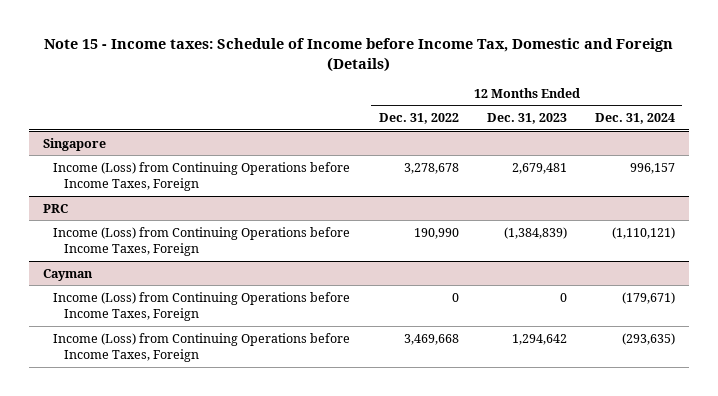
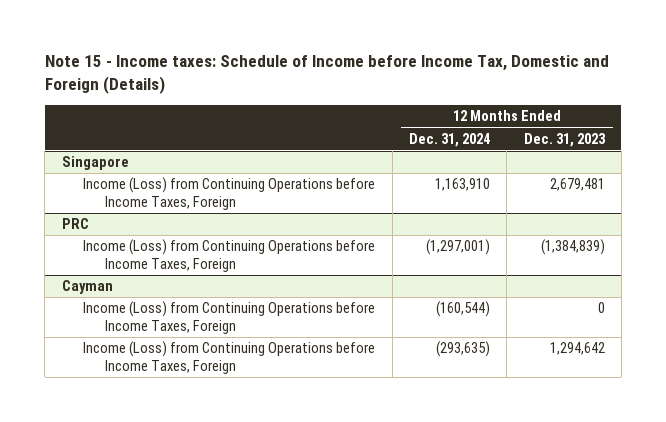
[378,113,459,125] Dec. 31, 2022 -> none
[630,162,676,174] 996,157 -> [435,178,491,192] 1,163,910
[612,226,676,239] (1,110,121) -> [426,239,491,256] (1,297,001)
[622,291,676,304] (179,671) -> [436,301,491,318] (160,544)

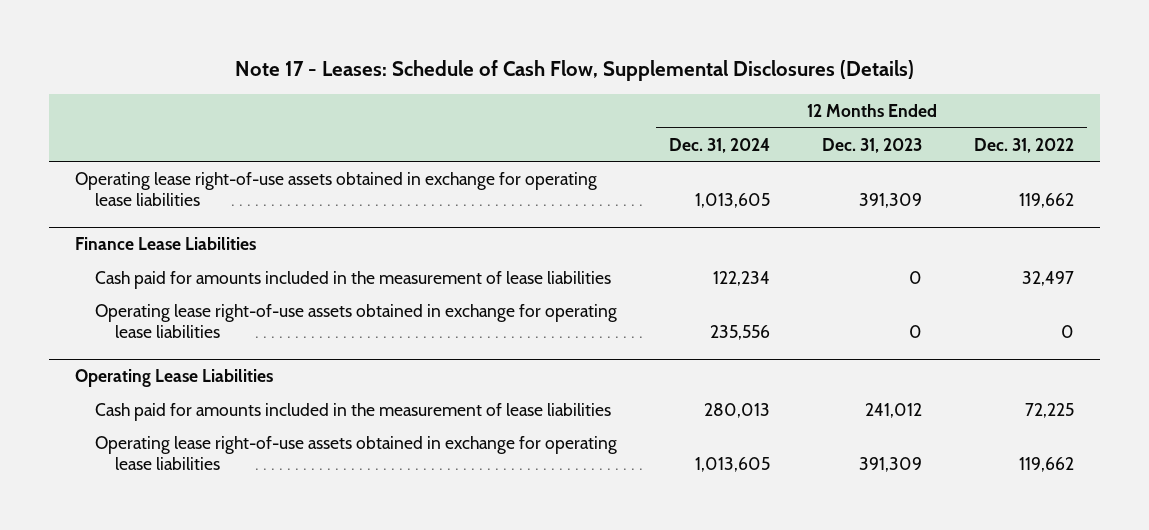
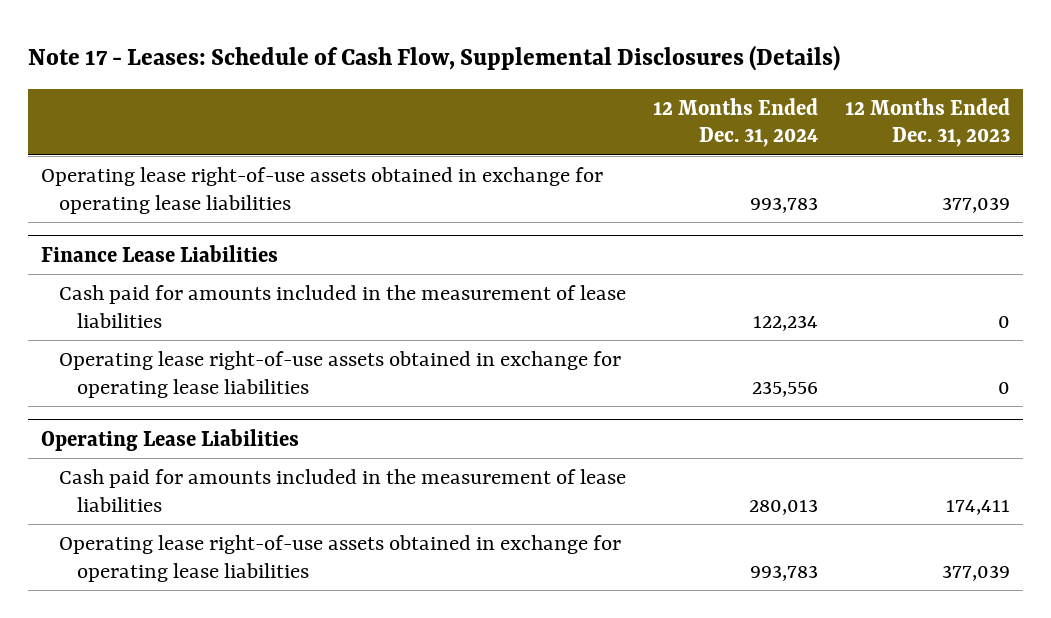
[974,137,1075,153] Dec. 31, 2022 -> none
[694,192,770,208] 1,013,605 -> [750,196,819,213] 993,783
[859,192,923,208] 391,309 -> [941,196,1010,213] 377,039
[865,402,923,418] 241,012 -> [945,499,1010,515] 174,411
[694,456,770,472] 1,013,605 -> [750,564,819,581] 993,783
[859,456,923,472] 391,309 -> [941,564,1010,581] 377,039

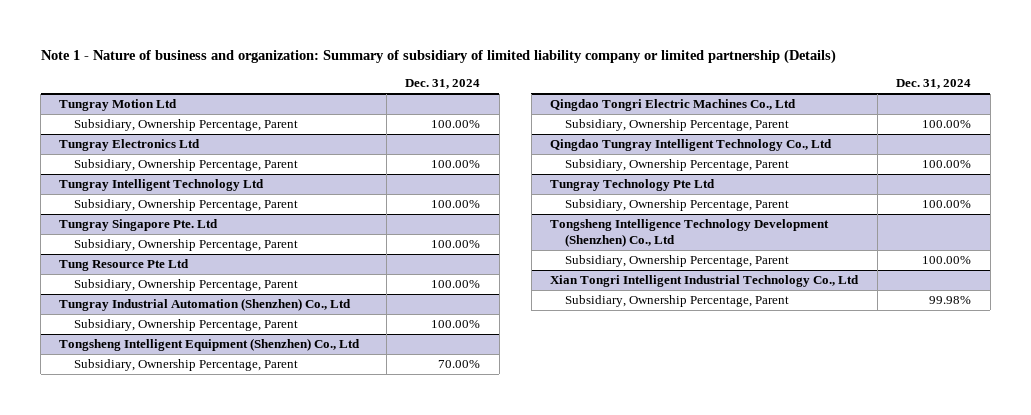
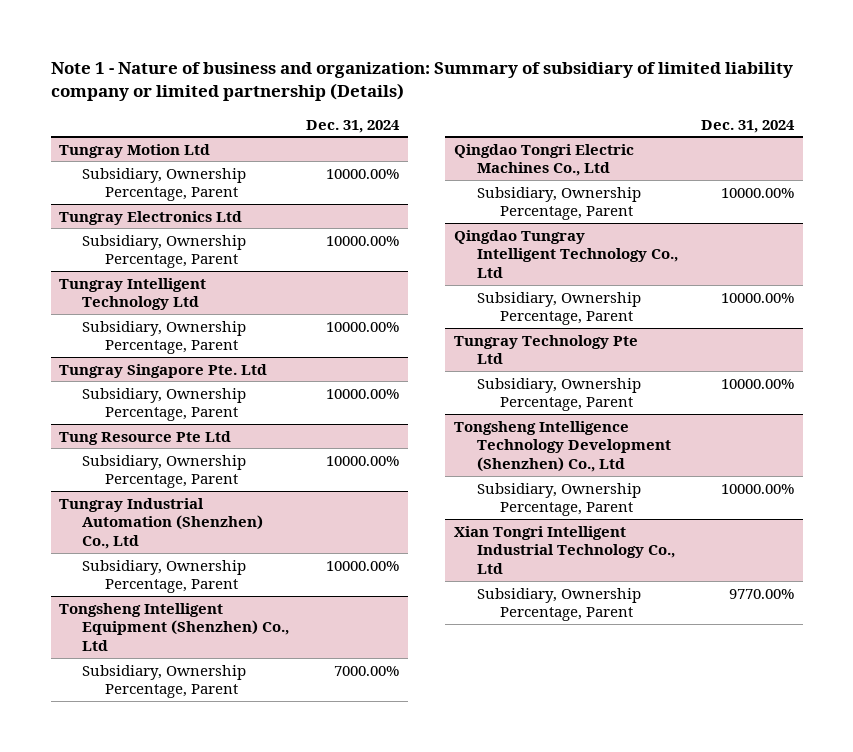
[431,120,481,129] 100.00% -> [326,168,400,179] 10000.00%
[431,160,481,169] 100.00% -> [326,235,400,246] 10000.00%
[431,200,481,209] 100.00% -> [326,321,400,332] 10000.00%
[431,240,481,249] 100.00% -> [326,388,400,399] 10000.00%
[431,280,481,289] 100.00% -> [326,455,400,466] 10000.00%
[431,320,481,329] 100.00% -> [326,560,400,571] 10000.00%
[438,360,481,369] 70.00% -> [334,665,400,676] 7000.00%
[922,120,972,129] 100.00% -> [721,187,795,198] 10000.00%
[922,160,972,169] 100.00% -> [721,292,795,303] 10000.00%
[922,200,972,209] 100.00% -> [721,378,795,389] 10000.00%
[922,256,972,265] 100.00% -> [721,483,795,494] 10000.00%
[929,296,972,305] 99.98% -> [729,588,795,599] 9770.00%

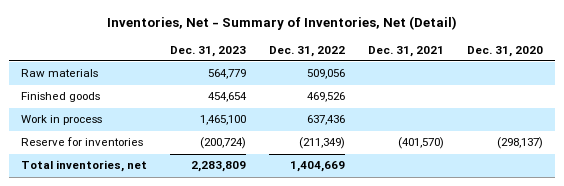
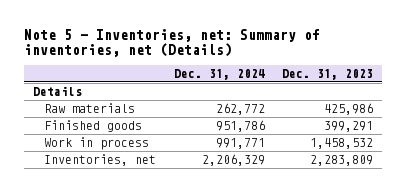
[107,16,458,31] Inventories, Net - Summary of Inventories, Net (Detail) -> [24,28,321,58] Note 5 - Inventories, net: Summary of inventories, net (Details)
[269,45,346,57] Dec. 31, 2022 -> none
[368,45,445,57] Dec. 31, 2021 -> none
[467,45,544,57] Dec. 31, 2020 -> none
none -> [173,69,265,81] Dec. 31, 2024
[20,137,143,147] Reserve for inventories -> none
none -> [33,85,83,96] Details
[208,69,247,80] 564,779 -> [324,102,374,115] 425,986
[208,92,248,103] 454,654 -> [324,120,374,132] 399,291
[200,115,247,126] 1,465,100 -> [310,137,374,149] 1,458,532
[20,160,147,173] Total inventories, net -> [43,153,156,166] Inventories, net

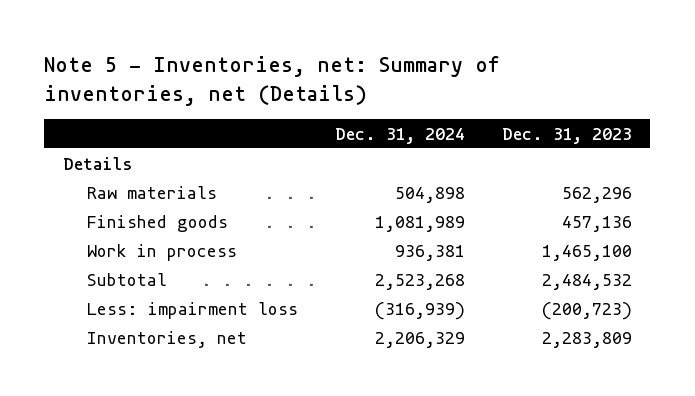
[215,102,265,115] 262,772 -> [394,186,465,203] 504,898
[324,102,374,115] 425,986 -> [561,186,632,203] 562,296
[215,119,265,132] 951,786 -> [374,215,465,232] 1,081,989
[324,120,374,132] 399,291 -> [561,215,632,232] 457,136
[215,137,265,149] 991,771 -> [394,244,465,261] 936,381
[310,137,374,149] 1,458,532 -> [541,244,632,261] 1,465,100
none -> [87,272,168,286] Subtotal
none -> [87,301,299,319] Less: impairment loss

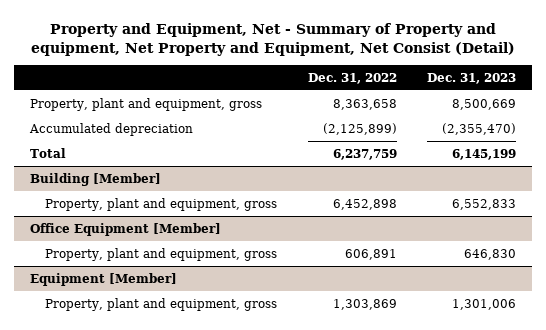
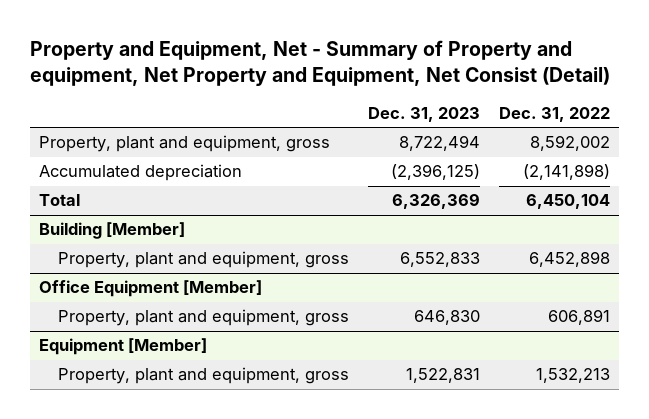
[332,98,397,110] 8,363,658 -> [529,135,610,152] 8,592,002
[452,98,517,110] 8,500,669 -> [398,135,480,152] 8,722,494
[322,122,397,135] (2,125,899) -> [522,164,610,181] (2,141,898)
[442,122,517,135] (2,355,470) -> [390,164,480,181] (2,396,125)
[332,148,397,160] 6,237,759 -> [525,194,610,210] 6,450,104
[452,148,517,160] 6,145,199 -> [391,193,480,210] 6,326,369
[332,298,397,310] 1,303,869 -> [535,368,610,384] 1,532,213
[452,298,517,310] 1,301,006 -> [405,368,480,384] 1,522,831

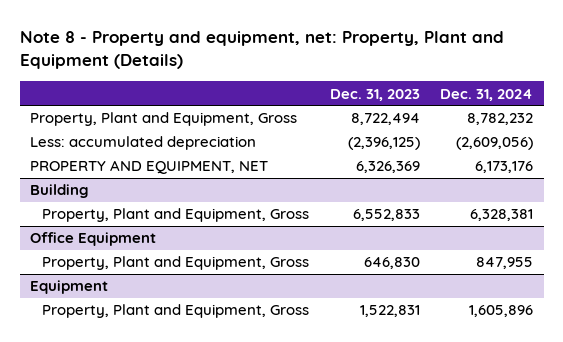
[29,39,610,86] Property and Equipment, Net - Summary of Property and equipment, Net Property and Equipment, Net Consist (Detail) -> [19,31,504,70] Note 8 - Property and equipment, net: Property, Plant and Equipment (Details)
[498,107,610,123] Dec. 31, 2022 -> none
none -> [440,88,534,101] Dec. 31, 2024
[39,135,331,153] Property, plant and equipment, gross -> [30,112,298,127] Property, Plant and Equipment, Gross
[39,164,243,182] Accumulated depreciation -> [30,136,257,151] Less: accumulated depreciation
[39,194,81,207] Total -> [30,160,269,175] PROPERTY AND EQUIPMENT, NET
[39,222,186,240] Building [Member] -> [30,184,90,199] Building
[57,251,349,269] Property, plant and equipment, gross -> [42,208,310,223] Property, Plant and Equipment, Gross
[39,280,263,298] Office Equipment [Member] -> [30,232,157,247] Office Equipment
[57,309,349,327] Property, plant and equipment, gross -> [42,256,310,271] Property, Plant and Equipment, Gross
[39,338,208,356] Equipment [Member] -> [30,280,109,295] Equipment
[57,367,349,385] Property, plant and equipment, gross -> [42,304,310,319] Property, Plant and Equipment, Gross

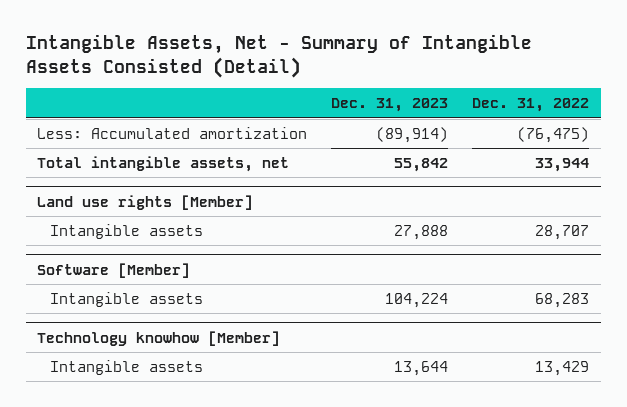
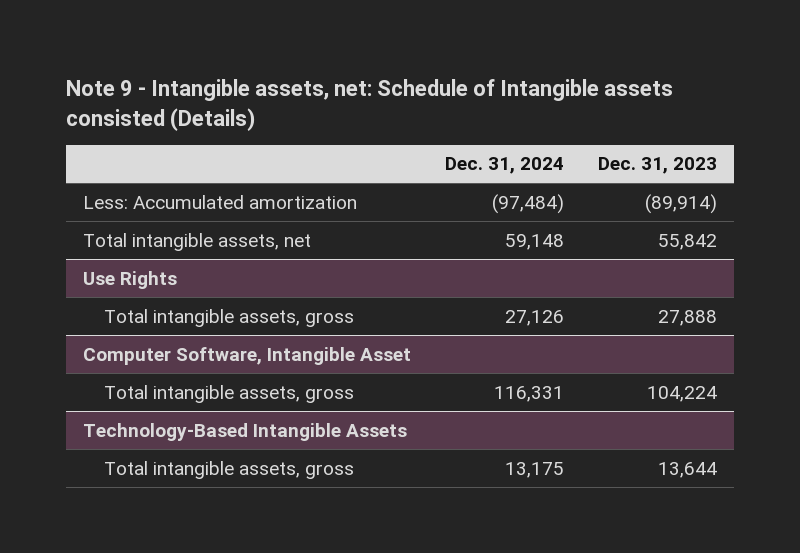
[25,34,532,78] Intangible Assets, Net - Summary of Intangible Assets Consisted (Detail) -> [65,78,673,131] Note 9 - Intangible assets, net: Schedule of Intangible assets consisted (Details)
[472,98,590,113] Dec. 31, 2022 -> none
none -> [445,157,565,175] Dec. 31, 2024
[37,194,254,210] Land use rights [Member] -> [83,270,178,289] Use Rights
[50,224,204,240] Intangible assets -> [103,308,354,327] Total intangible assets, gross
[37,262,191,278] Software [Member] -> [83,346,412,365] Computer Software, Intangible Asset
[50,292,204,308] Intangible assets -> [103,384,354,403] Total intangible assets, gross
[37,330,281,346] Technology knowhow [Member] -> [83,422,408,441] Technology-Based Intangible Assets
[50,360,204,376] Intangible assets -> [103,460,354,479] Total intangible assets, gross

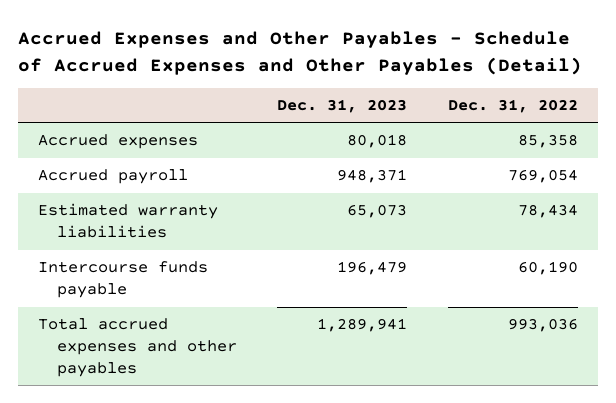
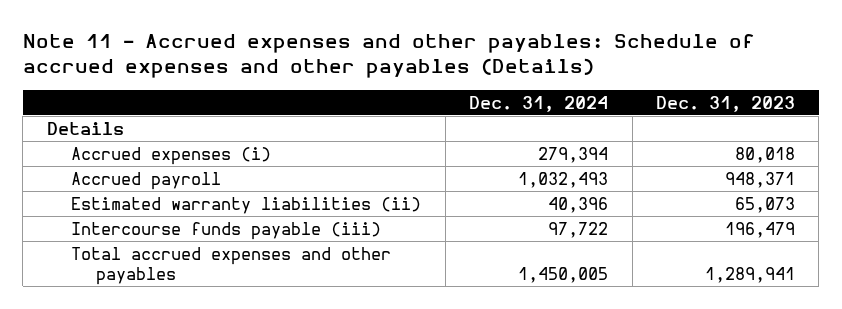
[18,31,583,75] Accrued Expenses and Other Payables - Schedule of Accrued Expenses and Other Payables (Detail) -> [22,34,755,79] Note 11 - Accrued expenses and other payables: Schedule of accrued expenses and other payables (Details)
[447,99,578,114] Dec. 31, 2022 -> none
none -> [469,95,609,112] Dec. 31, 2024
none -> [46,121,124,135] Details
[38,134,199,150] Accrued expenses -> [71,146,272,165] Accrued expenses (i)
[38,203,219,239] Estimated warranty liabilities -> [71,196,422,214] Estimated warranty liabilities (ii)
[38,261,209,299] Intercourse funds payable -> [71,221,382,240] Intercourse funds payable (iii)

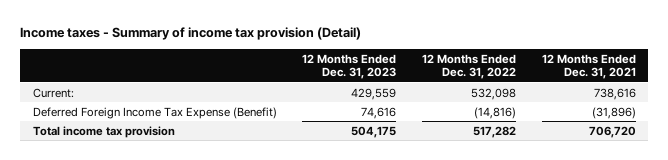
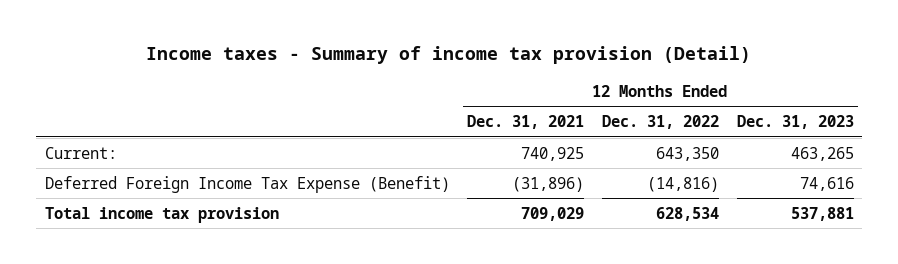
[351,87,397,100] 429,559 -> [790,146,854,161] 463,265
[470,87,516,100] 532,098 -> [655,146,719,161] 643,350
[593,87,636,100] 738,616 -> [521,146,585,161] 740,925
[351,125,397,138] 504,175 -> [790,206,854,221] 537,881
[472,125,516,138] 517,282 -> [655,206,719,221] 628,534
[588,125,636,138] 706,720 -> [521,206,585,221] 709,029

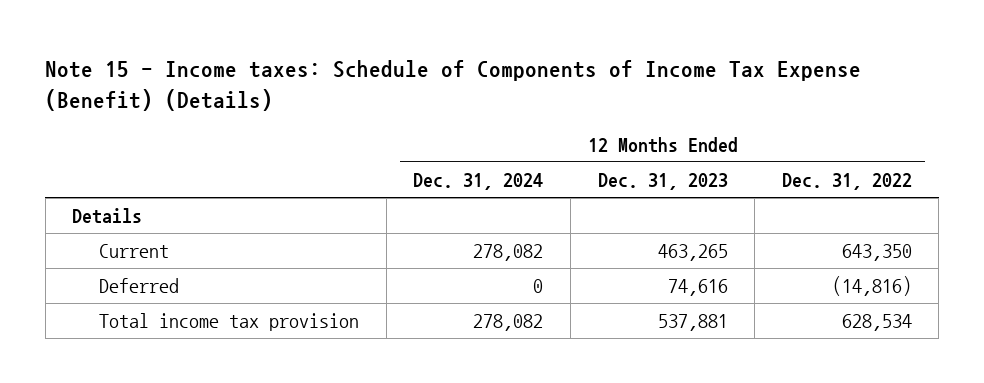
[146,46,752,65] Income taxes - Summary of income tax provision (Detail) -> [45,59,862,111] Note 15 - Income taxes: Schedule of Components of Income Tax Expense (Benefit) (Details)
[467,115,585,130] Dec. 31, 2021 -> none
none -> [413,172,544,190] Dec. 31, 2024
none -> [72,208,143,225] Details
[44,146,117,159] Current: -> [99,244,170,259] Current
[44,175,450,193] Deferred Foreign Income Tax Expense (Benefit) -> [99,278,180,294] Deferred

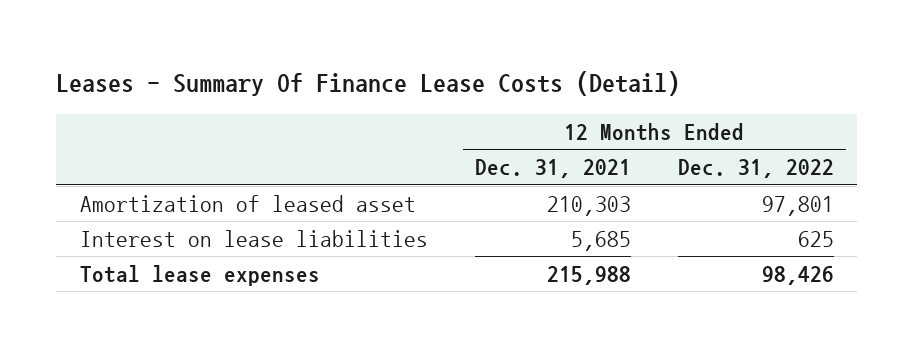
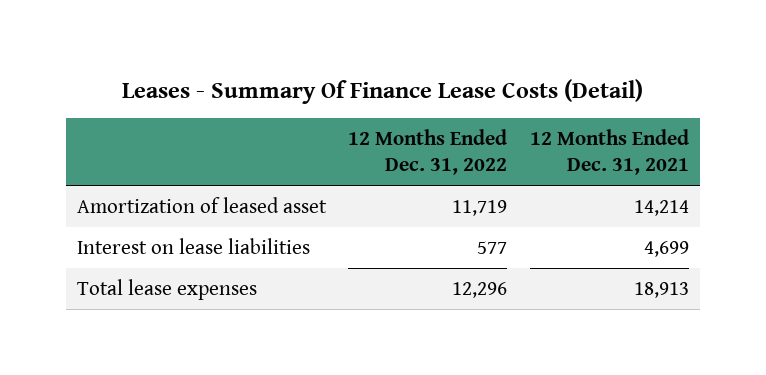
[546,195,631,216] 210,303 -> [633,200,689,217] 14,214
[761,195,834,216] 97,801 -> [452,200,508,217] 11,719
[570,230,631,251] 5,685 -> [643,241,689,258] 4,699
[797,230,834,247] 625 -> [477,241,508,255] 577
[546,265,631,285] 215,988 -> [633,282,689,299] 18,913
[761,265,834,285] 98,426 -> [452,282,508,299] 12,296

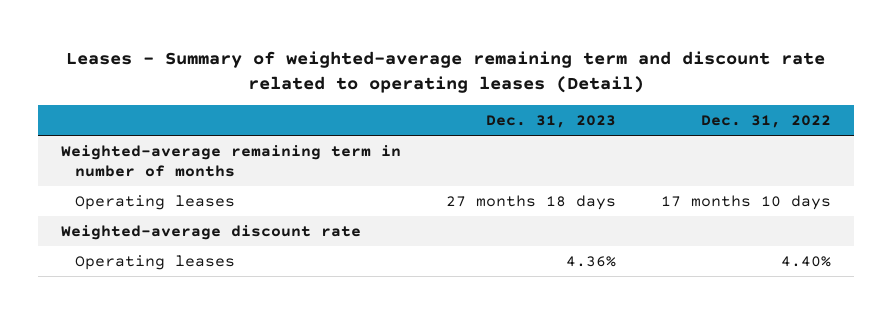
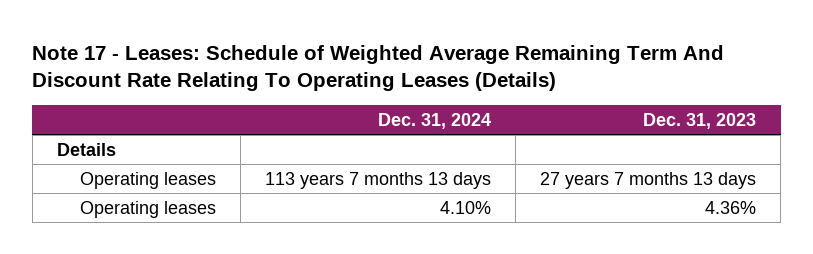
[66,50,826,93] Leases - Summary of weighted-average remaining term and discount rate related to operating leases (Detail) -> [32,44,725,92] Note 17 - Leases: Schedule of Weighted Average Remaining Term And Discount Rate Relating To Operating Leases (Details)
[701,115,832,129] Dec. 31, 2022 -> none
none -> [378,112,492,129] Dec. 31, 2024
[60,144,401,177] Weighted-average remaining term in number of months -> none
[60,224,361,240] Weighted-average discount rate -> none
none -> [56,142,116,156] Details
[446,194,617,210] 27 months 18 days -> [540,171,757,189] 27 years 7 months 13 days

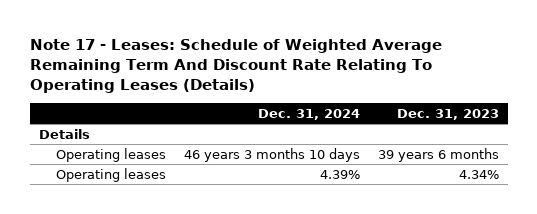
[265,171,492,189] 113 years 7 months 13 days -> [183,147,360,162] 46 years 3 months 10 days
[540,171,757,189] 27 years 7 months 13 days -> [377,147,499,162] 39 years 6 months
[440,200,492,214] 4.10% -> [319,169,360,179] 4.39%
[705,200,757,214] 4.36% -> [458,169,499,179] 4.34%

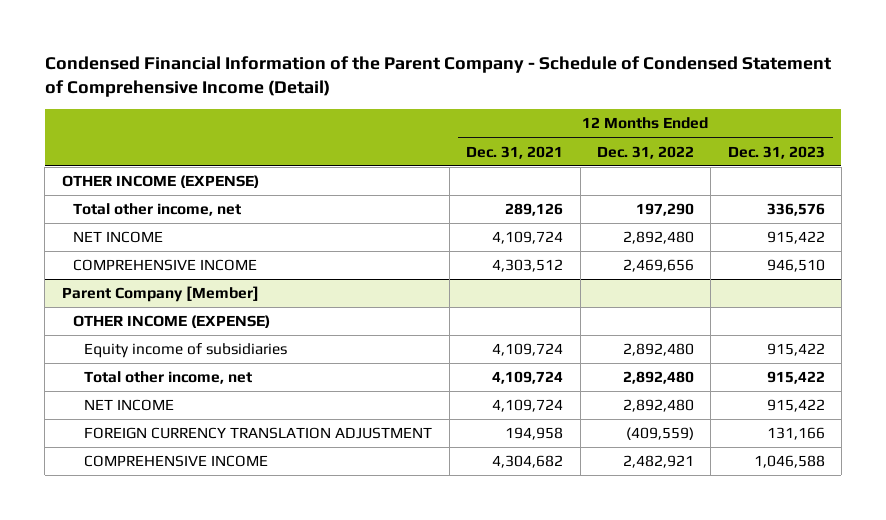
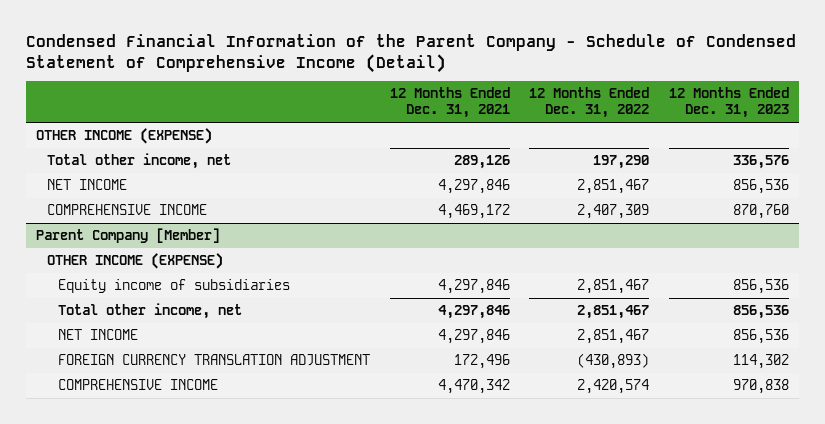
[492,231,564,245] 4,109,724 -> [437,179,510,195] 4,297,846
[622,231,694,245] 2,892,480 -> [577,179,650,195] 2,851,467
[766,231,825,245] 915,422 -> [733,179,790,195] 856,536
[492,259,564,273] 4,303,512 -> [437,204,510,220] 4,469,172
[622,259,694,273] 2,469,656 -> [577,204,650,220] 2,407,309
[766,259,825,273] 946,510 -> [733,204,790,220] 870,760
[492,343,564,357] 4,109,724 -> [437,279,510,295] 4,297,846
[622,343,694,357] 2,892,480 -> [577,279,650,295] 2,851,467
[766,343,825,357] 915,422 -> [733,279,790,295] 856,536
[492,371,564,385] 4,109,724 -> [437,305,510,320] 4,297,846
[622,371,694,385] 2,892,480 -> [577,305,650,320] 2,851,467
[766,371,825,385] 915,422 -> [733,305,790,320] 856,536
[492,399,564,413] 4,109,724 -> [437,329,510,345] 4,297,846
[622,399,694,413] 2,892,480 -> [577,329,650,345] 2,851,467
[766,399,825,413] 915,422 -> [733,329,790,345] 856,536
[505,427,564,441] 194,958 -> [453,354,510,370] 172,496
[625,427,694,441] (409,559) -> [577,353,650,370] (430,893)
[766,427,825,441] 131,166 -> [733,354,790,370] 114,302
[492,455,564,469] 4,304,682 -> [437,379,510,395] 4,470,342
[622,455,694,469] 2,482,921 -> [577,379,650,395] 2,420,574
[753,455,825,469] 1,046,588 -> [733,379,790,395] 970,838

